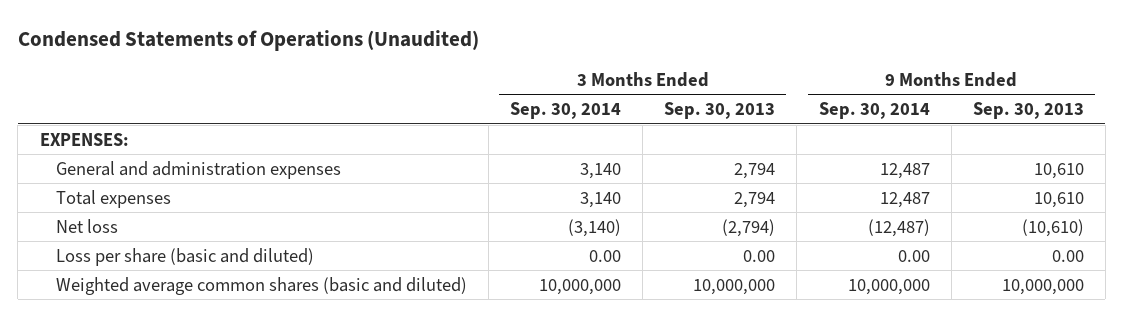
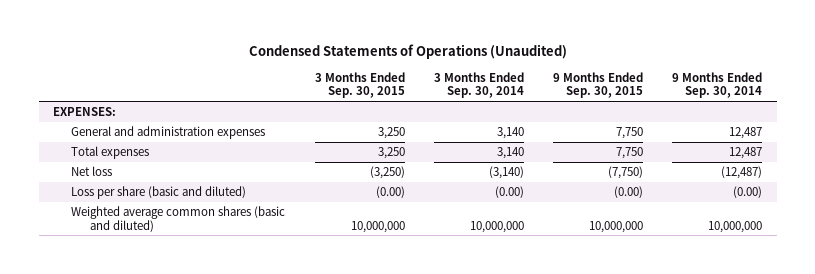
[664,102,776,120] Sep. 30, 2013 -> none
[972,102,1084,120] Sep. 30, 2013 -> none
none -> [314,71,405,99] 3 Months Ended Sep. 30, 2015
none -> [553,71,644,99] 9 Months Ended Sep. 30, 2015
[589,249,622,262] 0.00 -> [494,185,524,198] (0.00)
[897,249,930,262] 0.00 -> [733,185,763,198] (0.00)

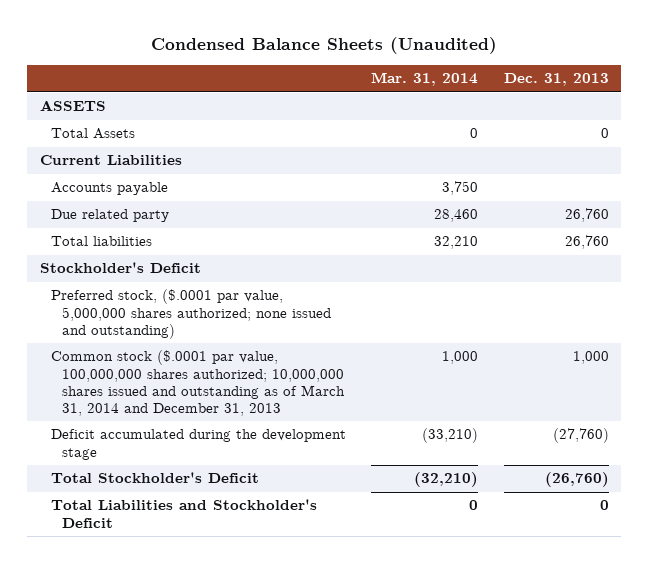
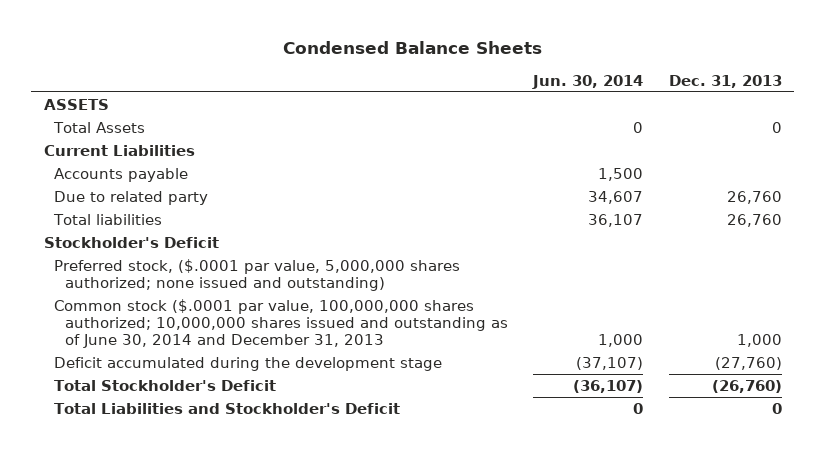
[151,37,498,55] Condensed Balance Sheets (Unaudited) -> [282,40,542,54] Condensed Balance Sheets
[371,72,479,87] Mar. 31, 2014 -> none
none -> [532,74,644,89] Jun. 30, 2014
[51,209,170,223] Due related party -> [54,190,209,205] Due to related party
[51,350,346,416] Common stock ($.0001 par value, 100,000,000 shares authorized; 10,000,000 shares issued and outstanding as of March 31, 2014 and December 31, 2013 -> [54,298,508,349] Common stock ($.0001 par value, 100,000,000 shares authorized; 10,000,000 shares issued and outstanding as of June 30, 2014 and December 31, 2013

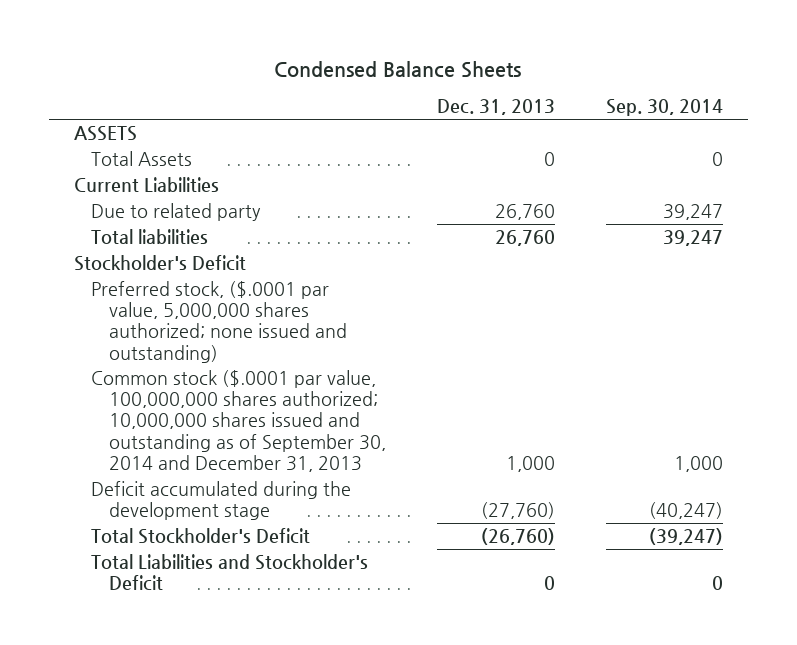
[532,74,644,89] Jun. 30, 2014 -> none
none -> [605,99,723,117] Sep. 30, 2014
[54,167,189,182] Accounts payable -> none
[54,298,508,349] Common stock ($.0001 par value, 100,000,000 shares authorized; 10,000,000 shares issued and outstanding as of June 30, 2014 and December 31, 2013 -> [91,370,386,472] Common stock ($.0001 par value, 100,000,000 shares authorized; 10,000,000 shares issued and outstanding as of September 30, 2014 and December 31, 2013

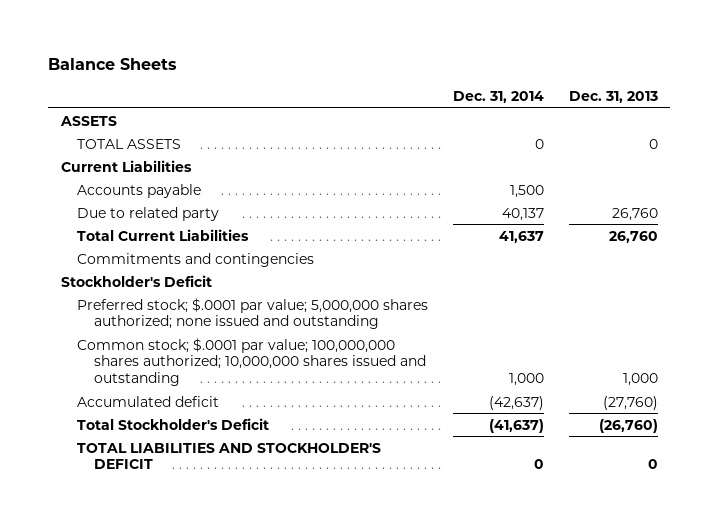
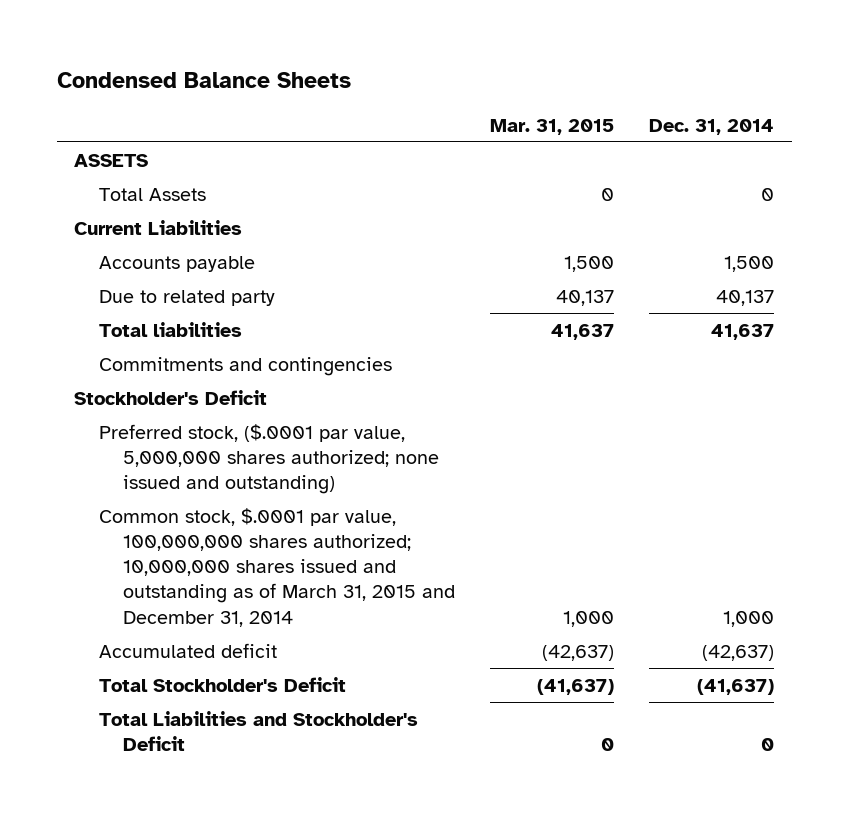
[48,58,178,71] Balance Sheets -> [56,71,351,88] Condensed Balance Sheets
[568,90,658,103] Dec. 31, 2013 -> none
none -> [490,118,615,135] Mar. 31, 2015
[77,138,182,149] TOTAL ASSETS -> [98,187,206,201] Total Assets
[77,228,250,241] Total Current Liabilities -> [98,321,242,337] Total liabilities
[77,297,429,330] Preferred stock; $.0001 par value; 5,000,000 shares authorized; none issued and outstanding -> [98,423,439,495] Preferred stock, ($.0001 par value, 5,000,000 shares authorized; none issued and outstanding)
[77,337,426,387] Common stock; $.0001 par value; 100,000,000 shares authorized; 10,000,000 shares issued and outstanding -> [98,507,455,627] Common stock, $.0001 par value, 100,000,000 shares authorized; 10,000,000 shares issued and outstanding as of March 31, 2015 and December 31, 2014
[77,442,382,470] TOTAL LIABILITIES AND STOCKHOLDER'S DEFICIT -> [98,710,418,751] Total Liabilities and Stockholder's Deficit

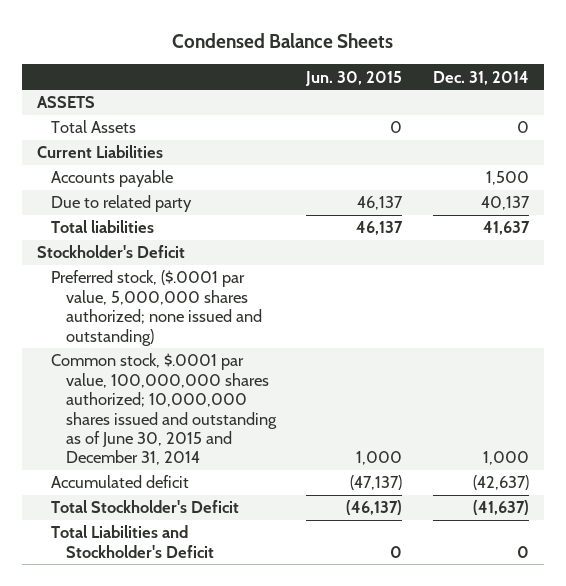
[490,118,615,135] Mar. 31, 2015 -> none
none -> [305,70,403,86] Jun. 30, 2015
[98,356,392,376] Commitments and contingencies -> none
[98,507,455,627] Common stock, $.0001 par value, 100,000,000 shares authorized; 10,000,000 shares issued and outstanding as of March 31, 2015 and December 31, 2014 -> [51,353,277,466] Common stock, $.0001 par value, 100,000,000 shares authorized; 10,000,000 shares issued and outstanding as of June 30, 2015 and December 31, 2014

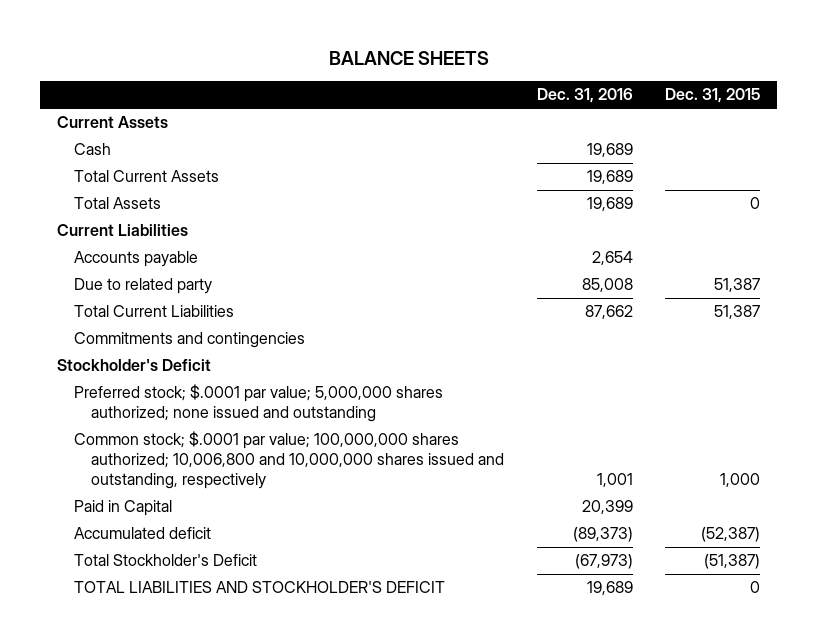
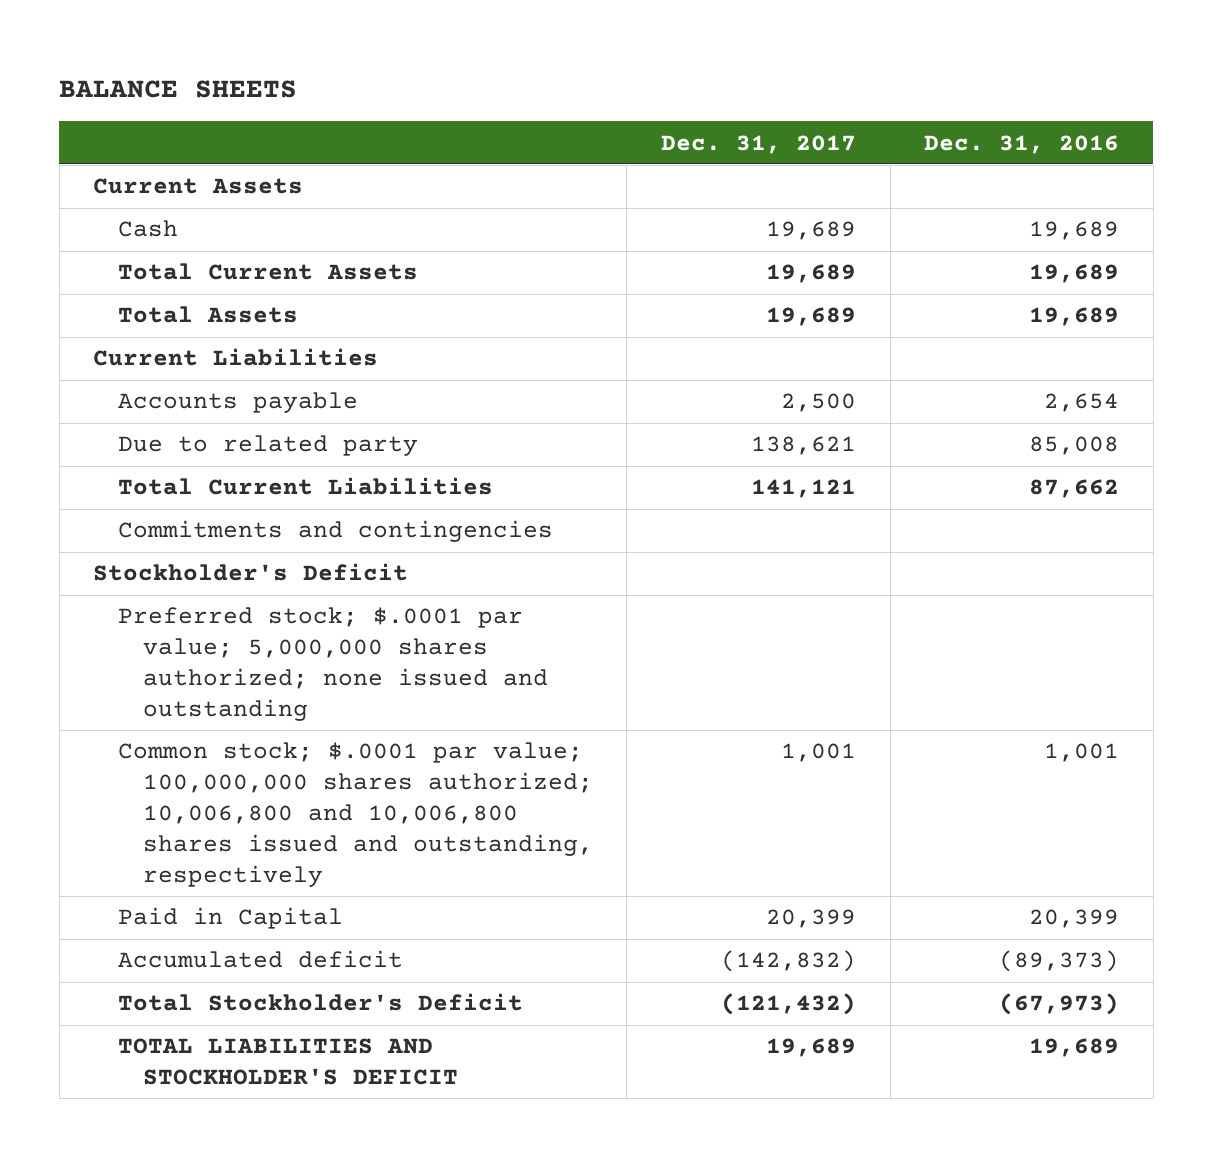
[665,88,761,104] Dec. 31, 2015 -> none
none -> [660,134,856,154] Dec. 31, 2017
[73,431,504,490] Common stock; $.0001 par value; 100,000,000 shares authorized; 10,006,800 and 10,000,000 shares issued and outstanding, respectively -> [117,742,593,887] Common stock; $.0001 par value; 100,000,000 shares authorized; 10,006,800 and 10,006,800 shares issued and outstanding, respectively

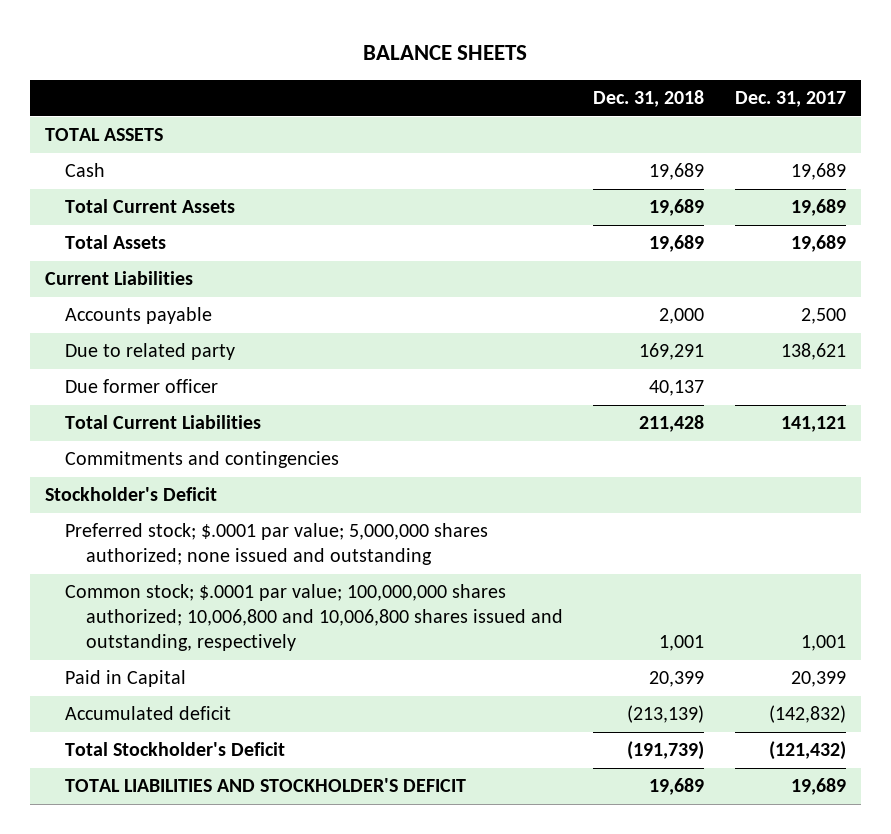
[924,134,1120,154] Dec. 31, 2016 -> none
none -> [593,90,705,108] Dec. 31, 2018
[93,178,304,195] Current Assets -> [44,128,163,142] TOTAL ASSETS
none -> [65,379,219,394] Due former officer

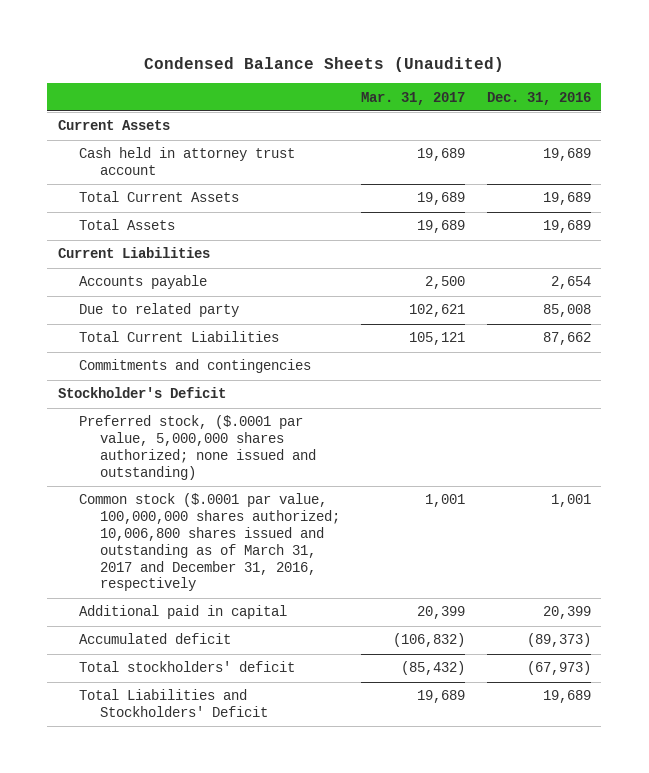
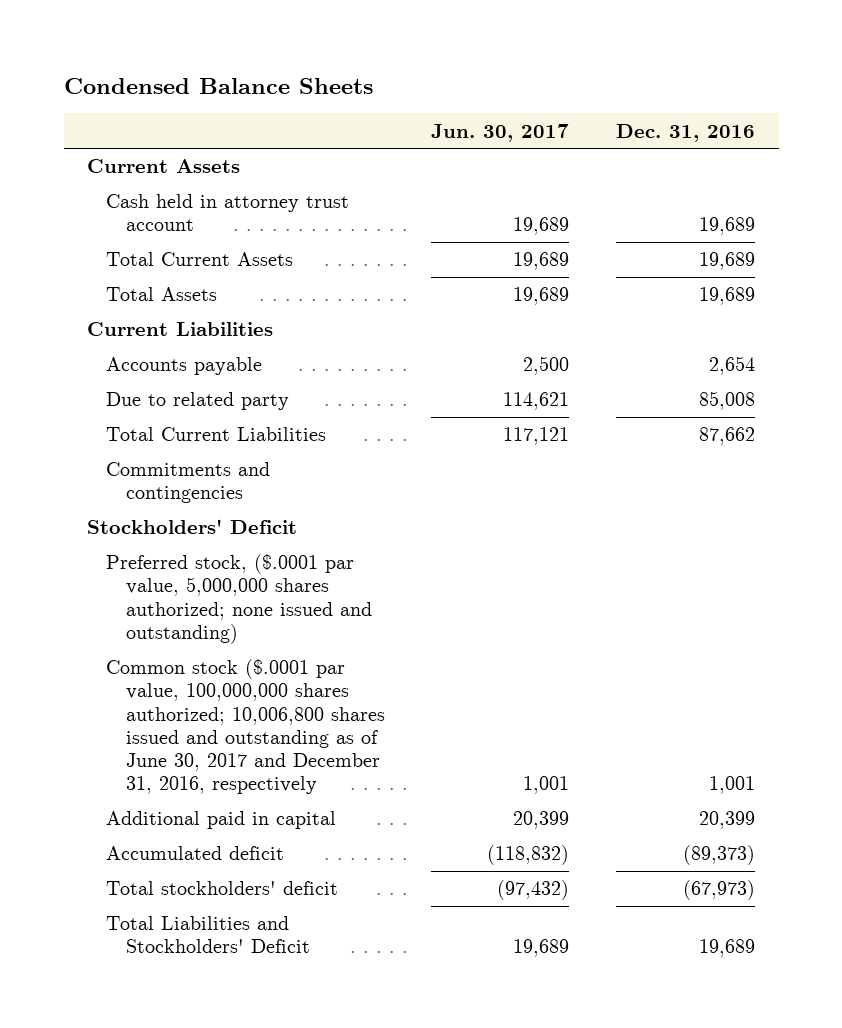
[144,57,505,73] Condensed Balance Sheets (Unaudited) -> [63,77,373,94] Condensed Balance Sheets
[361,91,466,105] Mar. 31, 2017 -> none
none -> [431,123,570,142] Jun. 30, 2017
[58,387,227,399] Stockholder's Deficit -> [87,519,298,535] Stockholders' Deficit
[78,493,340,592] Common stock ($.0001 par value, 100,000,000 shares authorized; 10,006,800 shares issued and outstanding as of March 31, 2017 and December 31, 2016, respectively -> [106,659,385,795] Common stock ($.0001 par value, 100,000,000 shares authorized; 10,006,800 shares issued and outstanding as of June 30, 2017 and December 31, 2016, respectively

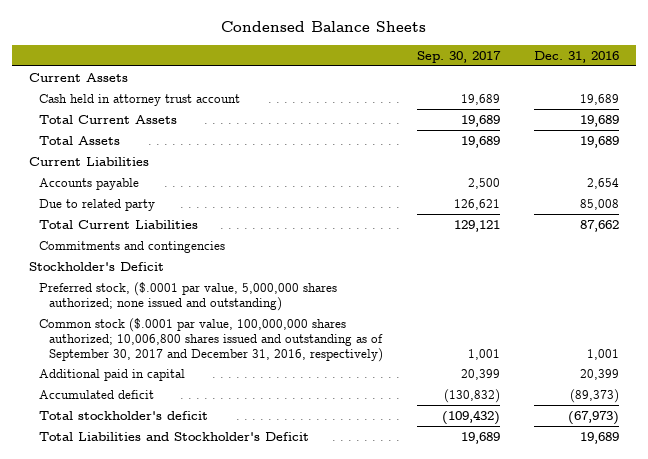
[431,123,570,142] Jun. 30, 2017 -> none
none -> [417,50,502,63] Sep. 30, 2017
[87,519,298,535] Stockholders' Deficit -> [28,261,164,271] Stockholder's Deficit
[106,659,385,795] Common stock ($.0001 par value, 100,000,000 shares authorized; 10,006,800 shares issued and outstanding as of June 30, 2017 and December 31, 2016, respectively -> [39,317,384,362] Common stock ($.0001 par value, 100,000,000 shares authorized; 10,006,800 shares issued and outstanding as of September 30, 2017 and December 31, 2016, respectively)
[106,881,339,896] Total stockholders' deficit -> [39,410,209,420] Total stockholder's deficit
[106,916,310,954] Total Liabilities and Stockholders' Deficit -> [39,431,310,441] Total Liabilities and Stockholder's Deficit

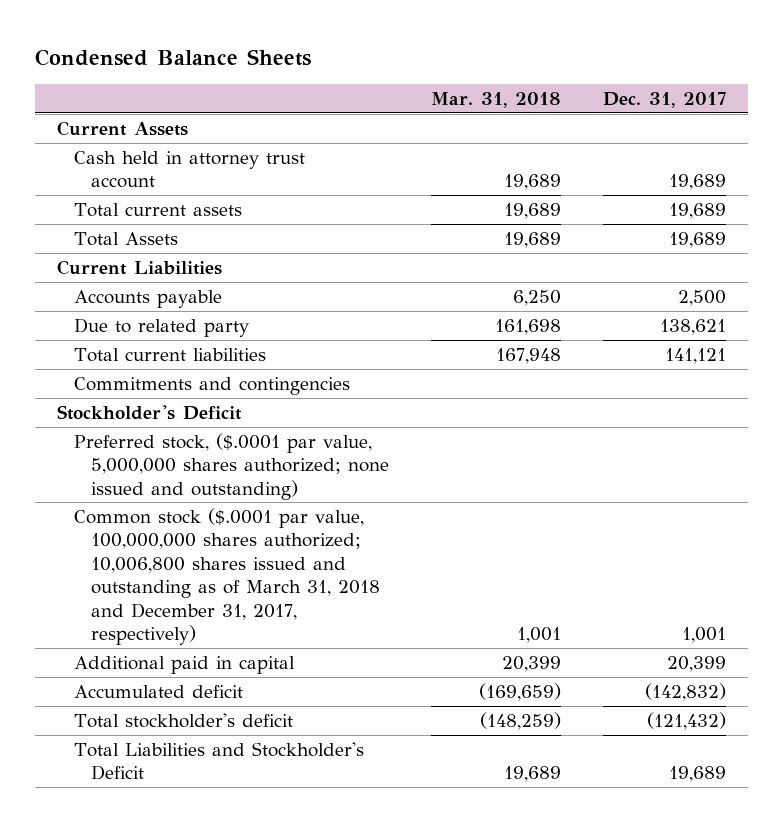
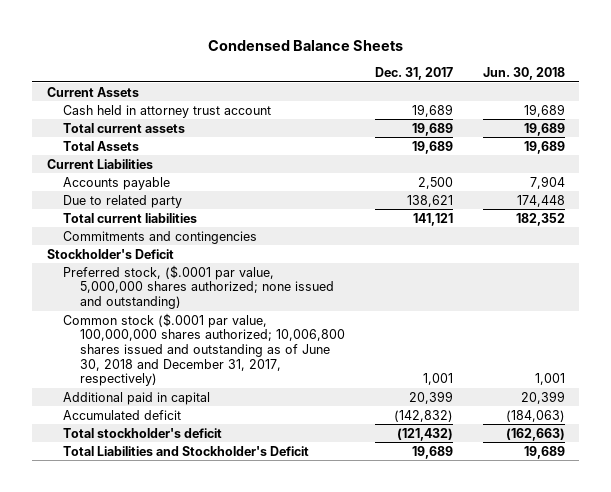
[431,92,562,109] Mar. 31, 2018 -> none
none -> [482,67,565,81] Jun. 30, 2018
[73,507,380,646] Common stock ($.0001 par value, 100,000,000 shares authorized; 10,006,800 shares issued and outstanding as of March 31, 2018 and December 31, 2017, respectively) -> [63,312,346,387] Common stock ($.0001 par value, 100,000,000 shares authorized; 10,006,800 shares issued and outstanding as of June 30, 2018 and December 31, 2017, respectively)

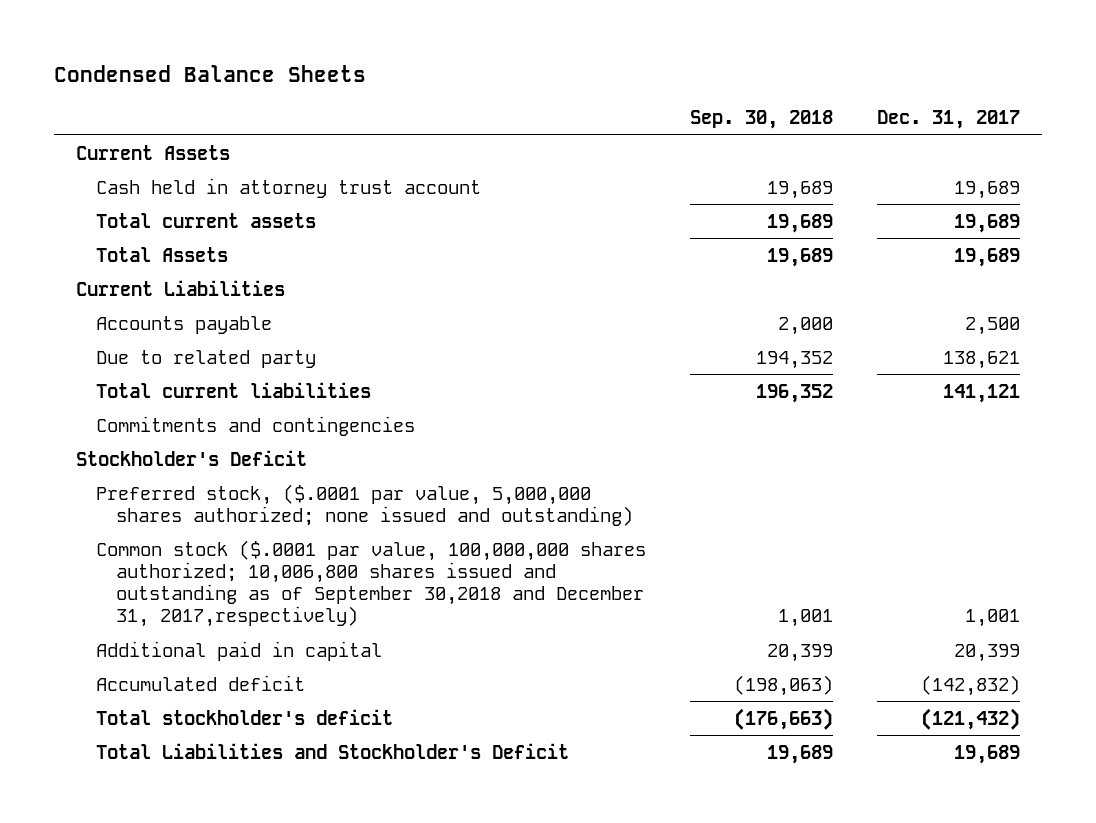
[482,67,565,81] Jun. 30, 2018 -> none
none -> [689,110,833,130] Sep. 30, 2018
[63,312,346,387] Common stock ($.0001 par value, 100,000,000 shares authorized; 10,006,800 shares issued and outstanding as of June 30, 2018 and December 31, 2017, respectively) -> [95,539,646,627] Common stock ($.0001 par value, 100,000,000 shares authorized; 10,006,800 shares issued and outstanding as of September 30,2018 and December 31, 2017,respectively)

